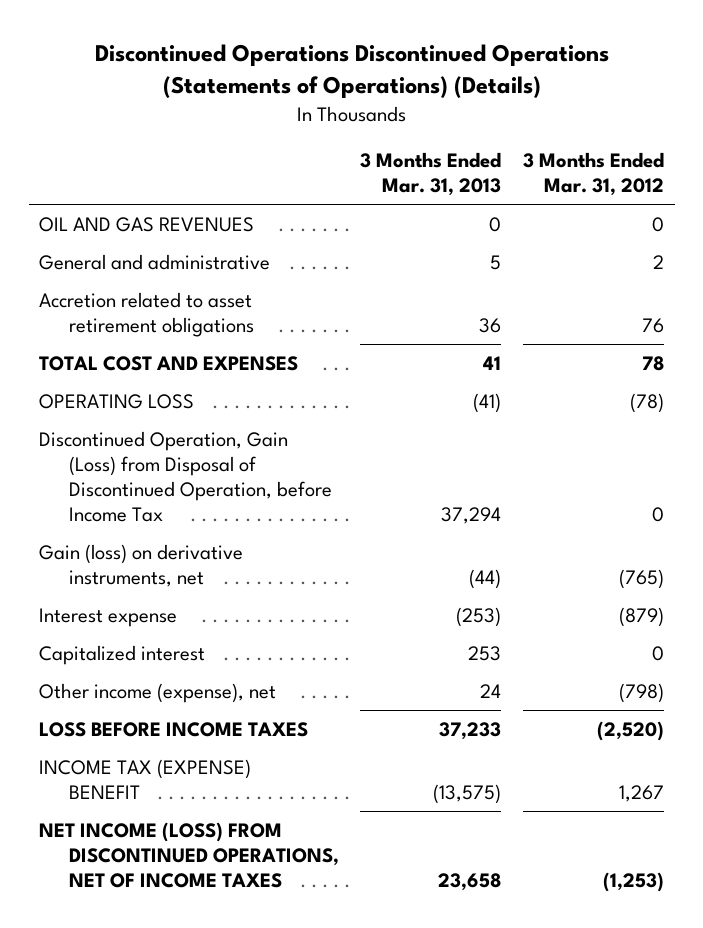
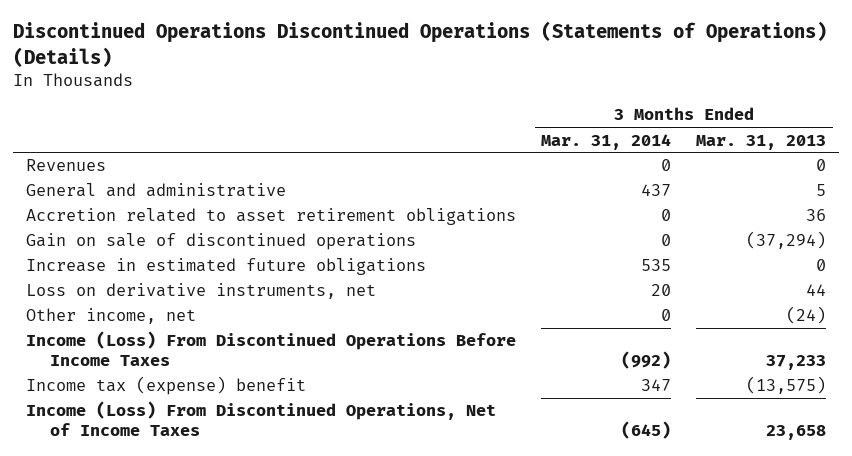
[522,152,664,197] 3 Months Ended Mar. 31, 2012 -> none
none -> [541,133,672,150] Mar. 31, 2014
[39,216,255,232] OIL AND GAS REVENUES -> [25,159,106,172] Revenues
[39,355,299,371] TOTAL COST AND EXPENSES -> none
[39,393,195,409] OPERATING LOSS -> none
[39,607,178,627] Interest expense -> none
[39,644,206,665] Capitalized interest -> none
[39,430,333,523] Discontinued Operation, Gain (Loss) from Disposal of Discontinued Operation, before Income Tax -> [25,233,416,251] Gain on sale of discontinued operations
[441,507,502,525] 37,294 -> [746,231,827,250] (37,294)
none -> [25,258,426,276] Increase in estimated future obligations
[39,543,244,587] Gain (loss) on derivative instruments, net -> [25,283,376,300] Loss on derivative instruments, net
[469,568,502,589] (44) -> [806,284,827,297] 44
[39,682,277,703] Other income (expense), net -> [25,308,196,325] Other income, net
[480,683,502,698] 24 -> [786,306,827,325] (24)
[39,721,309,737] LOSS BEFORE INCOME TAXES -> [25,331,516,366] Income (Loss) From Discontinued Operations Before Income Taxes
[39,758,252,799] INCOME TAX (EXPENSE) BENEFIT -> [25,376,306,396] Income tax (expense) benefit
[39,821,340,888] NET INCOME (LOSS) FROM DISCONTINUED OPERATIONS, NET OF INCOME TAXES -> [25,401,496,436] Income (Loss) From Discontinued Operations, Net of Income Taxes

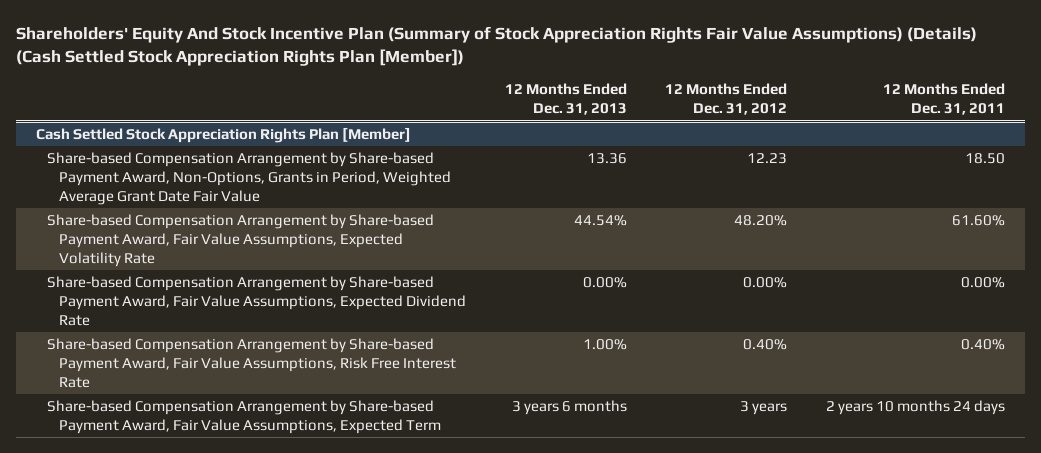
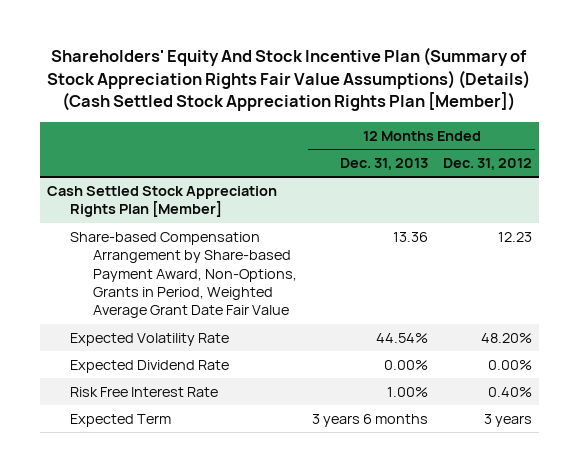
[883,83,1006,116] 12 Months Ended Dec. 31, 2011 -> none
[47,213,435,268] Share-based Compensation Arrangement by Share-based Payment Award, Fair Value Assumptions, Expected Volatility Rate -> [69,333,229,347] Expected Volatility Rate
[47,275,466,327] Share-based Compensation Arrangement by Share-based Payment Award, Fair Value Assumptions, Expected Dividend Rate -> [69,360,229,374] Expected Dividend Rate
[47,337,456,389] Share-based Compensation Arrangement by Share-based Payment Award, Fair Value Assumptions, Risk Free Interest Rate -> [69,387,218,398] Risk Free Interest Rate
[47,399,441,435] Share-based Compensation Arrangement by Share-based Payment Award, Fair Value Assumptions, Expected Term -> [69,414,171,428] Expected Term

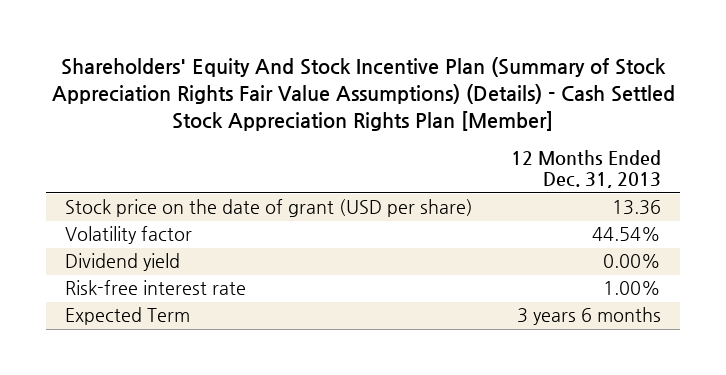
[47,47,531,112] Shareholders' Equity And Stock Incentive Plan (Summary of Stock Appreciation Rights Fair Value Assumptions) (Details) (Cash Settled Stock Appreciation Rights Plan [Member]) -> [51,57,675,132] Shareholders' Equity And Stock Incentive Plan (Summary of Stock Appreciation Rights Fair Value Assumptions) (Details) - Cash Settled Stock Appreciation Rights Plan [Member]
[442,158,532,171] Dec. 31, 2012 -> none
[47,186,278,218] Cash Settled Stock Appreciation Rights Plan [Member] -> none
[69,232,297,319] Share-based Compensation Arrangement by Share-based Payment Award, Non-Options, Grants in Period, Weighted Average Grant Date Fair Value -> [65,199,474,218] Stock price on the date of grant (USD per share)
[69,333,229,347] Expected Volatility Rate -> [65,226,193,245] Volatility factor
[69,360,229,374] Expected Dividend Rate -> [65,253,181,272] Dividend yield
[69,387,218,398] Risk Free Interest Rate -> [65,280,247,296] Risk-free interest rate

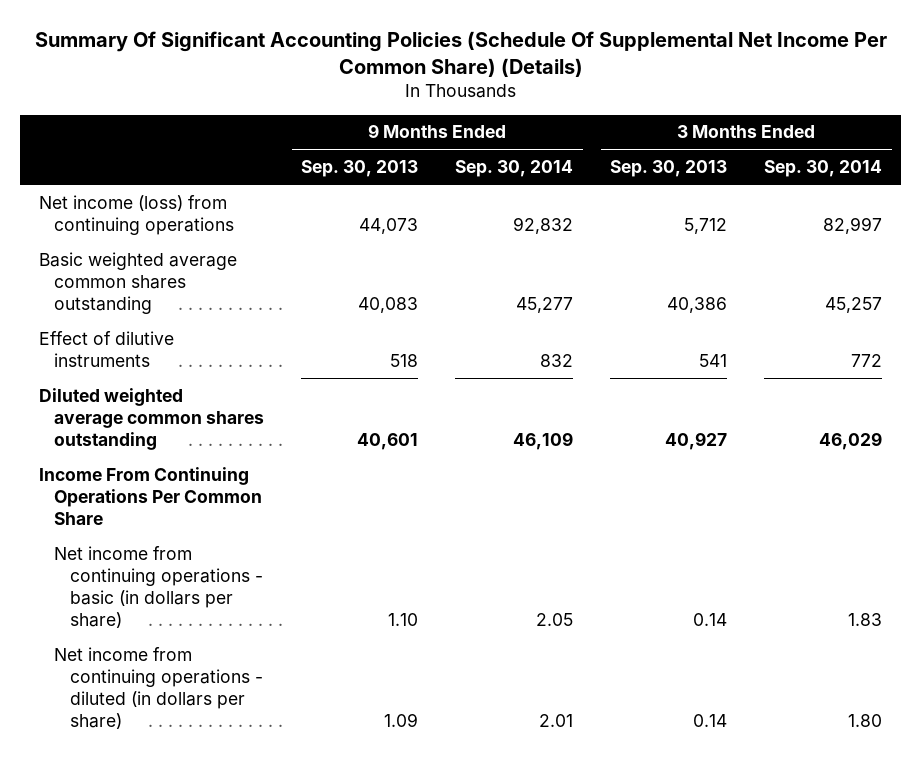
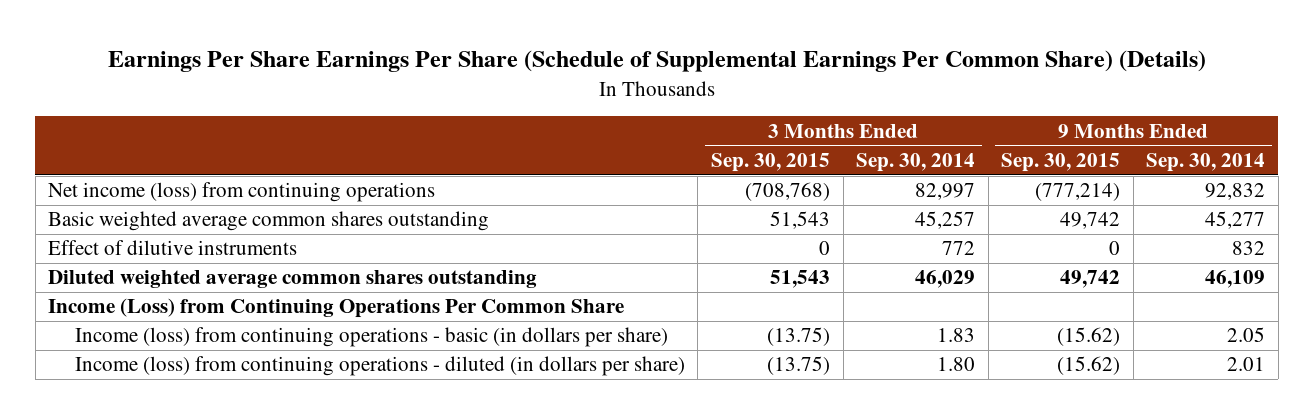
[34,31,887,78] Summary Of Significant Accounting Policies (Schedule Of Supplemental Net Income Per Common Share) (Details) -> [107,50,1206,73] Earnings Per Share Earnings Per Share (Schedule of Supplemental Earnings Per Common Share) (Details)
[301,160,419,178] Sep. 30, 2013 -> none
[610,160,728,178] Sep. 30, 2013 -> none
none -> [711,152,831,172] Sep. 30, 2015
none -> [1001,152,1121,172] Sep. 30, 2015
[38,466,263,525] Income From Continuing Operations Per Common Share -> [48,298,625,319] Income (Loss) from Continuing Operations Per Common Share
[54,545,263,628] Net income from continuing operations - basic (in dollars per share) -> [74,327,668,348] Income (loss) from continuing operations - basic (in dollars per share)
[54,646,263,729] Net income from continuing operations - diluted (in dollars per share) -> [74,356,685,377] Income (loss) from continuing operations - diluted (in dollars per share)

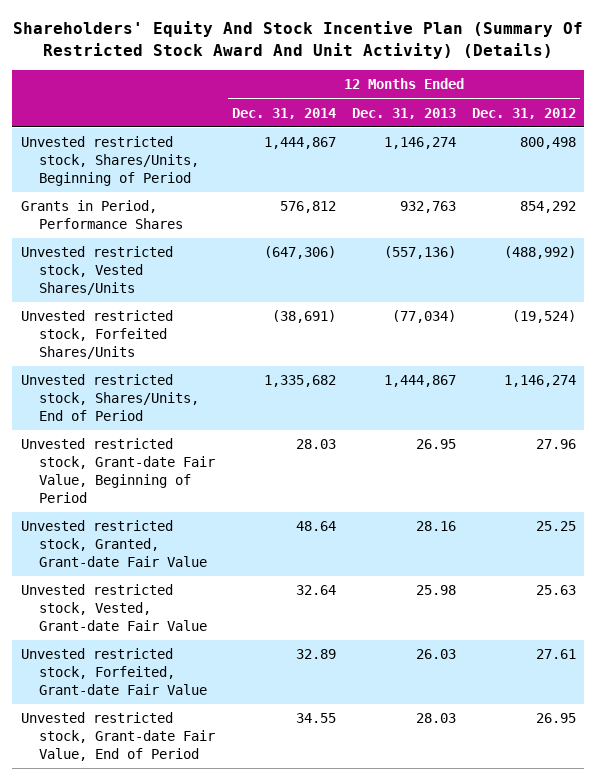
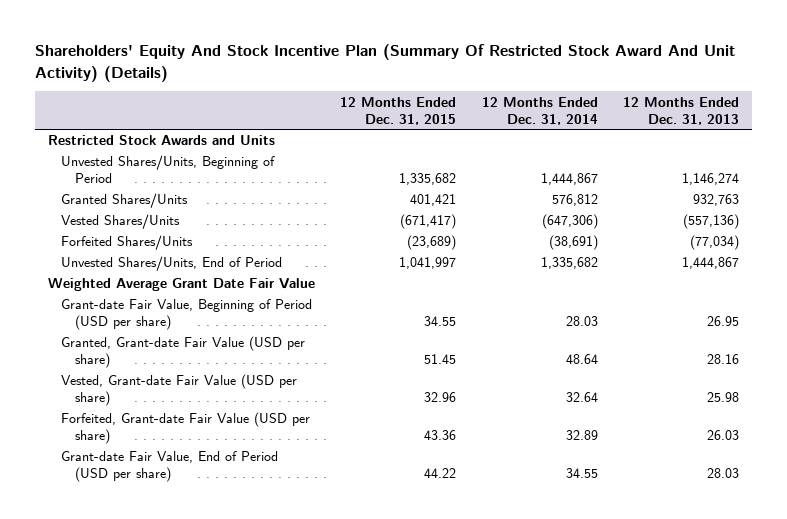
[472,107,577,119] Dec. 31, 2012 -> none
none -> [340,96,457,125] 12 Months Ended Dec. 31, 2015
none -> [47,135,275,146] Restricted Stock Awards and Units
[20,136,200,187] Unvested restricted stock, Shares/Units, Beginning of Period -> [61,155,276,184] Unvested Shares/Units, Beginning of Period
[20,200,184,230] Grants in Period, Performance Shares -> [61,193,189,209] Granted Shares/Units
[20,246,173,296] Unvested restricted stock, Vested Shares/Units -> [61,214,181,230] Vested Shares/Units
[20,310,173,360] Unvested restricted stock, Forfeited Shares/Units -> [61,235,194,251] Forfeited Shares/Units
[20,374,200,422] Unvested restricted stock, Shares/Units, End of Period -> [61,256,283,272] Unvested Shares/Units, End of Period
none -> [47,278,315,292] Weighted Average Grant Date Fair Value
[20,438,216,504] Unvested restricted stock, Grant-date Fair Value, Beginning of Period -> [61,299,313,331] Grant-date Fair Value, Beginning of Period (USD per share)
[20,520,208,568] Unvested restricted stock, Granted, Grant-date Fair Value -> [61,336,306,369] Granted, Grant-date Fair Value (USD per share)
[20,584,208,632] Unvested restricted stock, Vested, Grant-date Fair Value -> [61,374,298,407] Vested, Grant-date Fair Value (USD per share)
[20,648,208,696] Unvested restricted stock, Forfeited, Grant-date Fair Value -> [61,412,311,445] Forfeited, Grant-date Fair Value (USD per share)
[20,712,216,762] Unvested restricted stock, Grant-date Fair Value, End of Period -> [61,451,279,483] Grant-date Fair Value, End of Period (USD per share)

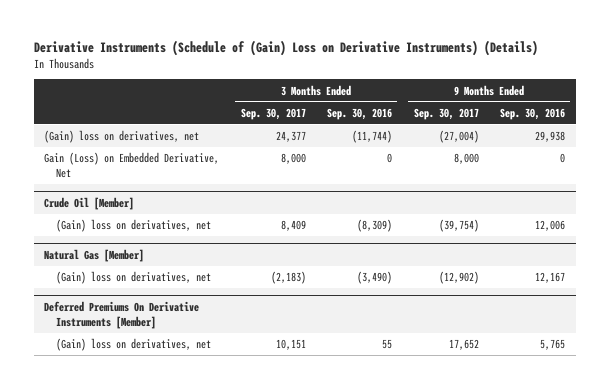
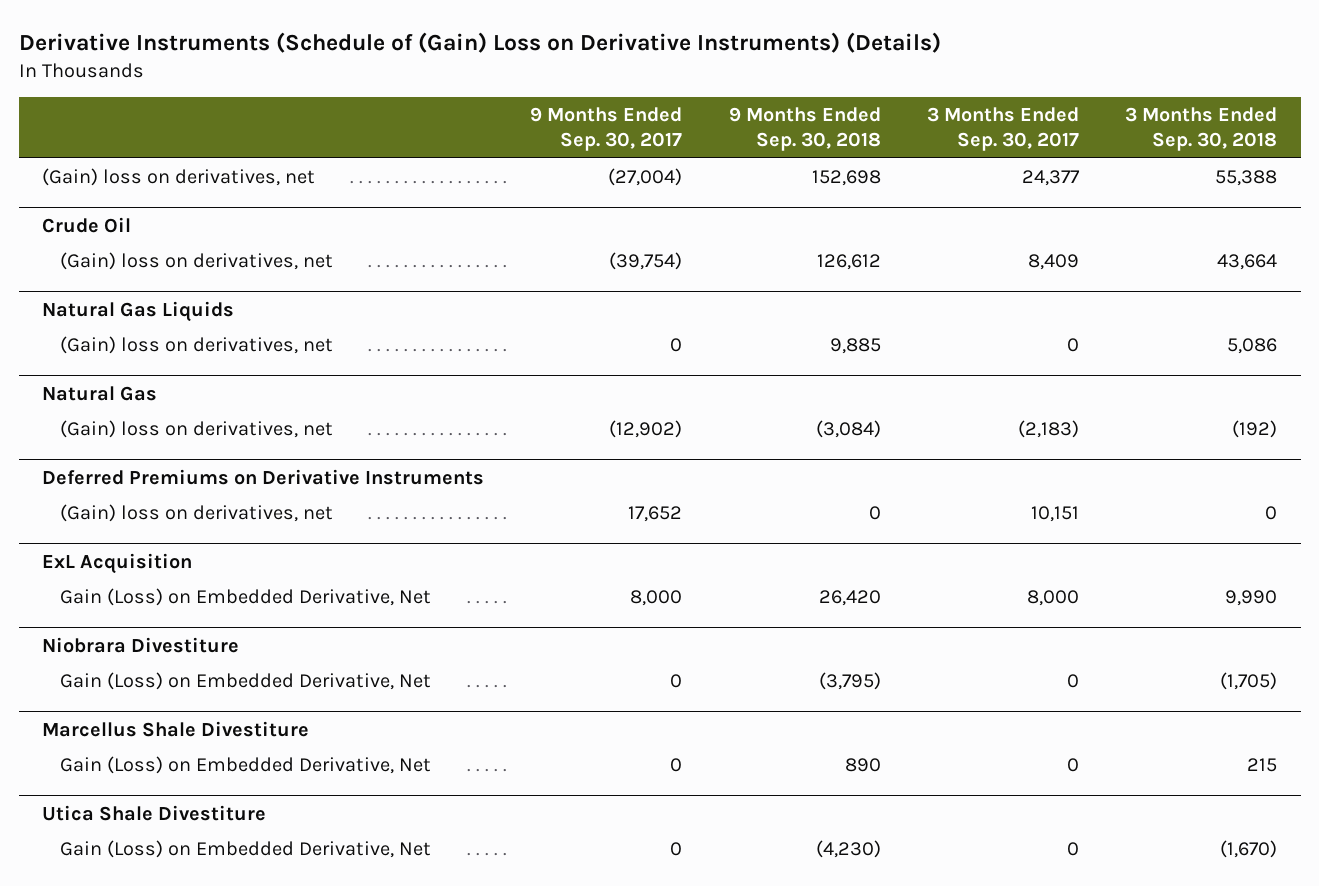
[327,107,393,120] Sep. 30, 2016 -> none
[499,107,565,120] Sep. 30, 2016 -> none
none -> [728,107,881,152] 9 Months Ended Sep. 30, 2018
none -> [1125,107,1278,152] 3 Months Ended Sep. 30, 2018
[44,152,220,179] Gain (Loss) on Embedded Derivative, Net -> none
[44,196,135,210] Crude Oil [Member] -> [41,216,131,233] Crude Oil
none -> [41,300,234,322] Natural Gas Liquids
none -> [60,336,334,355] (Gain) loss on derivatives, net
[44,248,145,262] Natural Gas [Member] -> [41,385,157,401] Natural Gas
[44,300,200,329] Deferred Premiums On Derivative Instruments [Member] -> [41,468,484,485] Deferred Premiums on Derivative Instruments
none -> [41,552,192,574] ExL Acquisition
none -> [60,588,432,607] Gain (Loss) on Embedded Derivative, Net
none -> [41,636,239,653] Niobrara Divestiture
none -> [60,672,432,691] Gain (Loss) on Embedded Derivative, Net
none -> [41,720,309,737] Marcellus Shale Divestiture
none -> [60,756,432,775] Gain (Loss) on Embedded Derivative, Net
none -> [41,804,266,821] Utica Shale Divestiture
none -> [60,840,432,859] Gain (Loss) on Embedded Derivative, Net

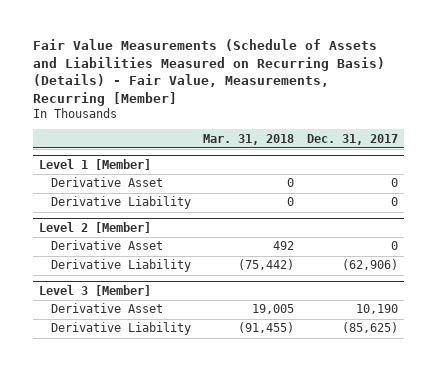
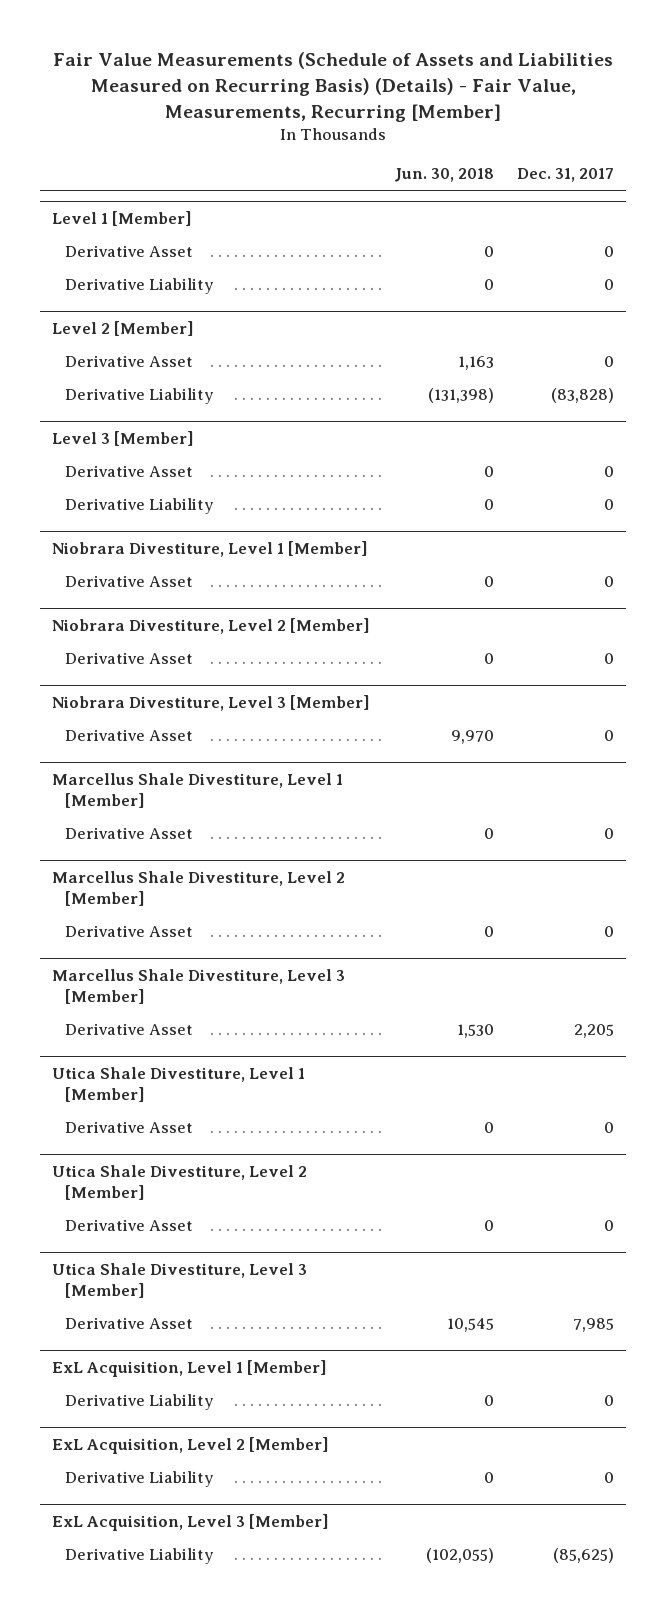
[203,133,295,145] Mar. 31, 2018 -> none
none -> [393,168,494,183] Jun. 30, 2018
[341,259,398,271] (62,906) -> [551,388,615,404] (83,828)
[355,304,398,315] 10,190 -> [604,466,615,478] 0
none -> [64,498,214,515] Derivative Liability
none -> [51,540,368,557] Niobrara Divestiture, Level 1 [Member]
none -> [64,575,193,588] Derivative Asset
none -> [51,617,370,634] Niobrara Divestiture, Level 2 [Member]
none -> [64,652,193,665] Derivative Asset
none -> [51,694,370,711] Niobrara Divestiture, Level 3 [Member]
none -> [64,729,193,742] Derivative Asset
none -> [51,772,343,809] Marcellus Shale Divestiture, Level 1 [Member]
none -> [64,827,193,840] Derivative Asset
none -> [51,870,345,907] Marcellus Shale Divestiture, Level 2 [Member]
none -> [64,925,193,938] Derivative Asset
none -> [51,968,345,1005] Marcellus Shale Divestiture, Level 3 [Member]
none -> [64,1023,193,1036] Derivative Asset
none -> [51,1066,305,1103] Utica Shale Divestiture, Level 1 [Member]
none -> [64,1121,193,1134] Derivative Asset
none -> [51,1164,307,1201] Utica Shale Divestiture, Level 2 [Member]
none -> [64,1219,193,1232] Derivative Asset
none -> [51,1262,307,1299] Utica Shale Divestiture, Level 3 [Member]
none -> [64,1317,193,1330] Derivative Asset
none -> [51,1359,327,1377] ExL Acquisition, Level 1 [Member]
none -> [64,1394,214,1411] Derivative Liability
none -> [51,1436,329,1454] ExL Acquisition, Level 2 [Member]
none -> [64,1471,214,1488] Derivative Liability
none -> [51,1513,329,1531] ExL Acquisition, Level 3 [Member]

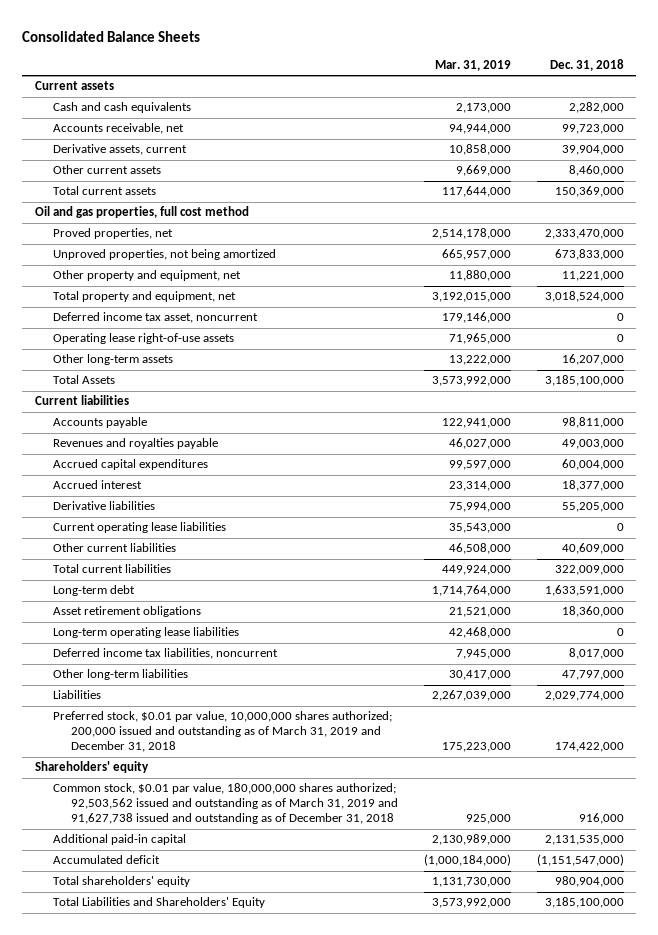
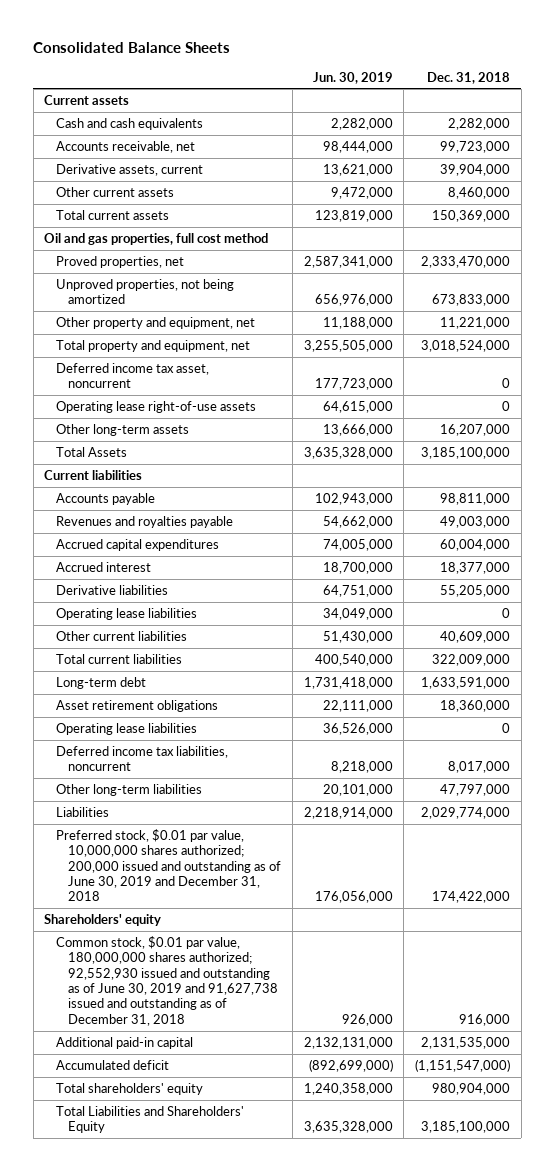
[434,60,511,72] Mar. 31, 2019 -> none
none -> [312,71,393,84] Jun. 30, 2019
[53,522,227,534] Current operating lease liabilities -> [56,607,198,620] Operating lease liabilities
[53,627,240,639] Long-term operating lease liabilities -> [56,722,198,735] Operating lease liabilities
[53,711,393,753] Preferred stock, $0.01 par value, 10,000,000 shares authorized; 200,000 issued and outstanding as of March 31, 2019 and December 31, 2018 -> [56,828,282,902] Preferred stock, $0.01 par value, 10,000,000 shares authorized; 200,000 issued and outstanding as of June 30, 2019 and December 31, 2018
[53,783,399,825] Common stock, $0.01 par value, 180,000,000 shares authorized; 92,503,562 issued and outstanding as of March 31, 2019 and 91,627,738 issued and outstanding as of December 31, 2018 -> [56,935,279,1026] Common stock, $0.01 par value, 180,000,000 shares authorized; 92,552,930 issued and outstanding as of June 30, 2019 and 91,627,738 issued and outstanding as of December 31, 2018

